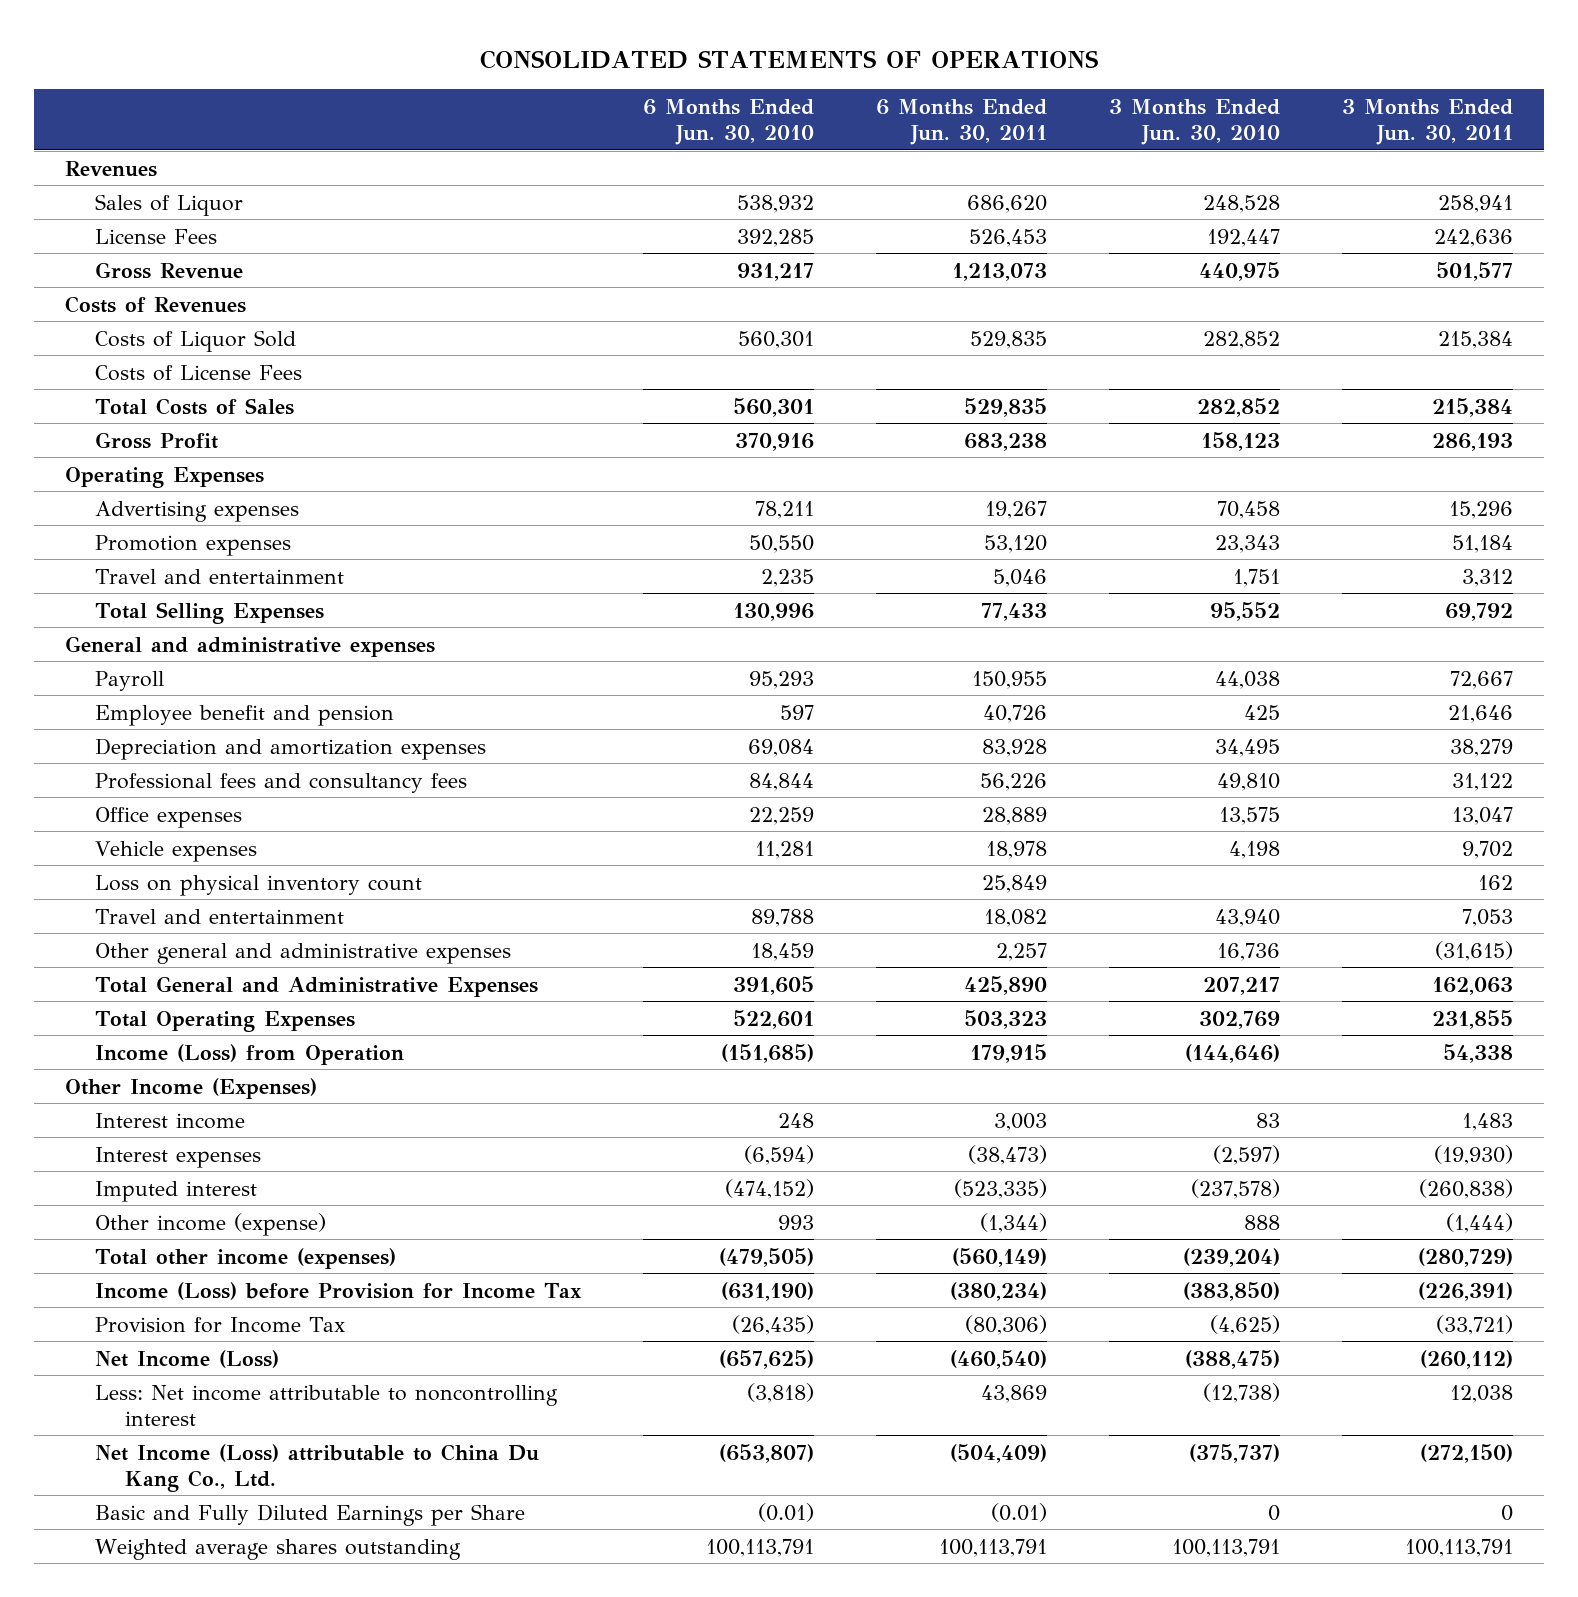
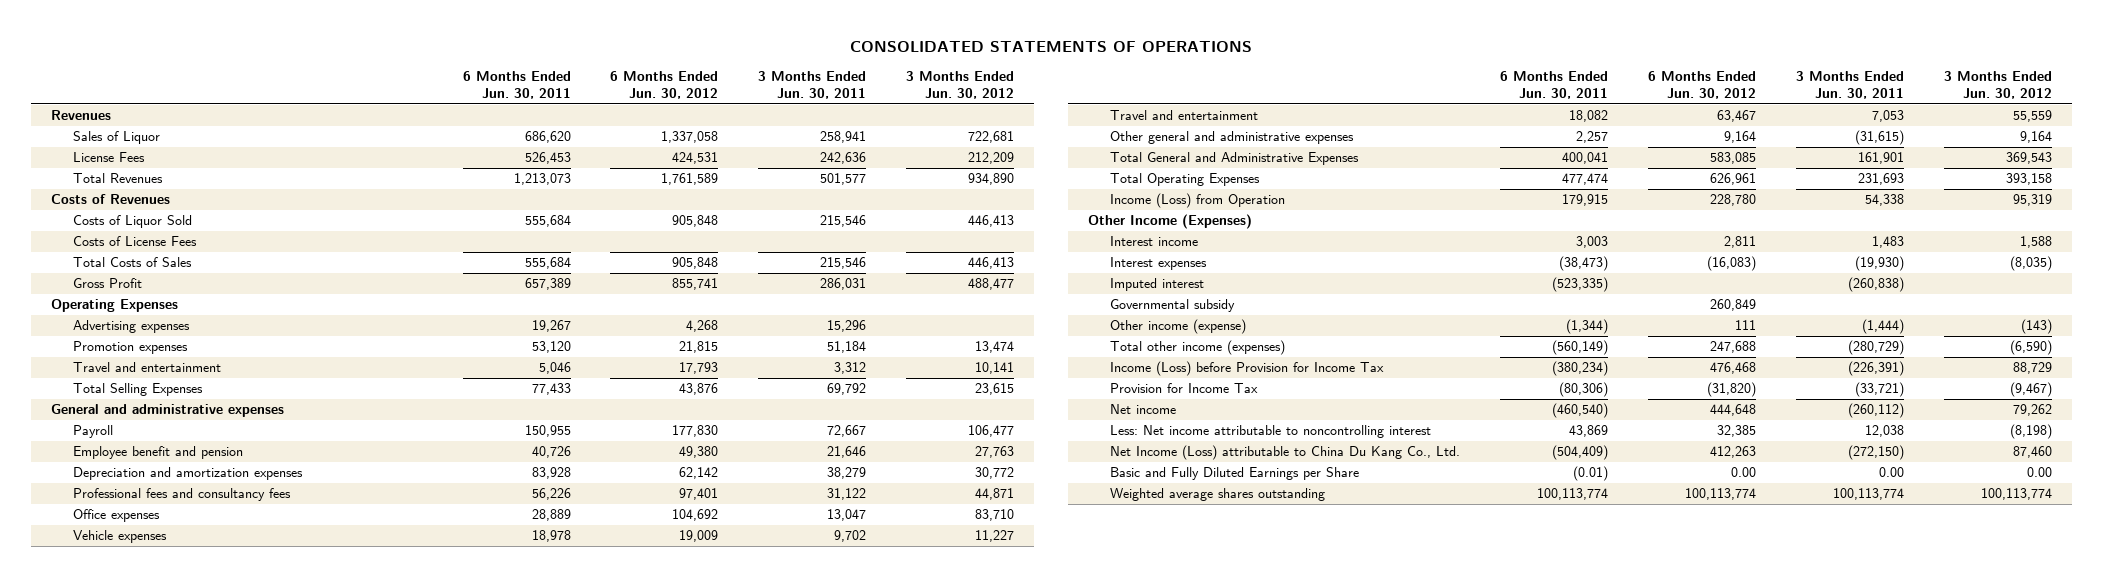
[643,98,815,145] 6 Months Ended Jun. 30, 2010 -> none
[1109,98,1281,145] 3 Months Ended Jun. 30, 2010 -> none
none -> [610,71,719,99] 6 Months Ended Jun. 30, 2012
none -> [906,71,1015,99] 3 Months Ended Jun. 30, 2012
[95,261,244,279] Gross Revenue -> [72,173,163,184] Total Revenues
[970,330,1048,349] 529,835 -> [524,215,571,228] 555,684
[1437,330,1513,349] 215,384 -> [820,215,867,228] 215,546
[964,397,1048,417] 529,835 -> [524,257,571,270] 555,684
[1431,397,1513,417] 215,384 -> [820,257,867,270] 215,546
[964,432,1048,451] 683,238 -> [524,278,571,291] 657,389
[1431,432,1513,451] 286,193 -> [820,278,867,291] 286,031
[95,874,423,896] Loss on physical inventory count -> none
[964,975,1048,995] 425,890 -> [1562,152,1609,165] 400,041
[1431,976,1513,995] 162,063 -> [1857,152,1904,165] 161,901
[964,1009,1048,1029] 503,323 -> [1562,173,1609,186] 477,474
[1431,1009,1513,1029] 231,855 -> [1857,173,1904,186] 231,693
none -> [1110,299,1236,313] Governmental subsidy
[95,1349,280,1368] Net Income (Loss) -> [1110,404,1177,415] Net income
[1500,1504,1513,1521] 0 -> [1878,467,1904,478] 0.00
[939,1538,1048,1557] 100,113,791 -> [1537,488,1609,501] 100,113,774
[1404,1538,1513,1557] 100,113,791 -> [1832,488,1904,501] 100,113,774

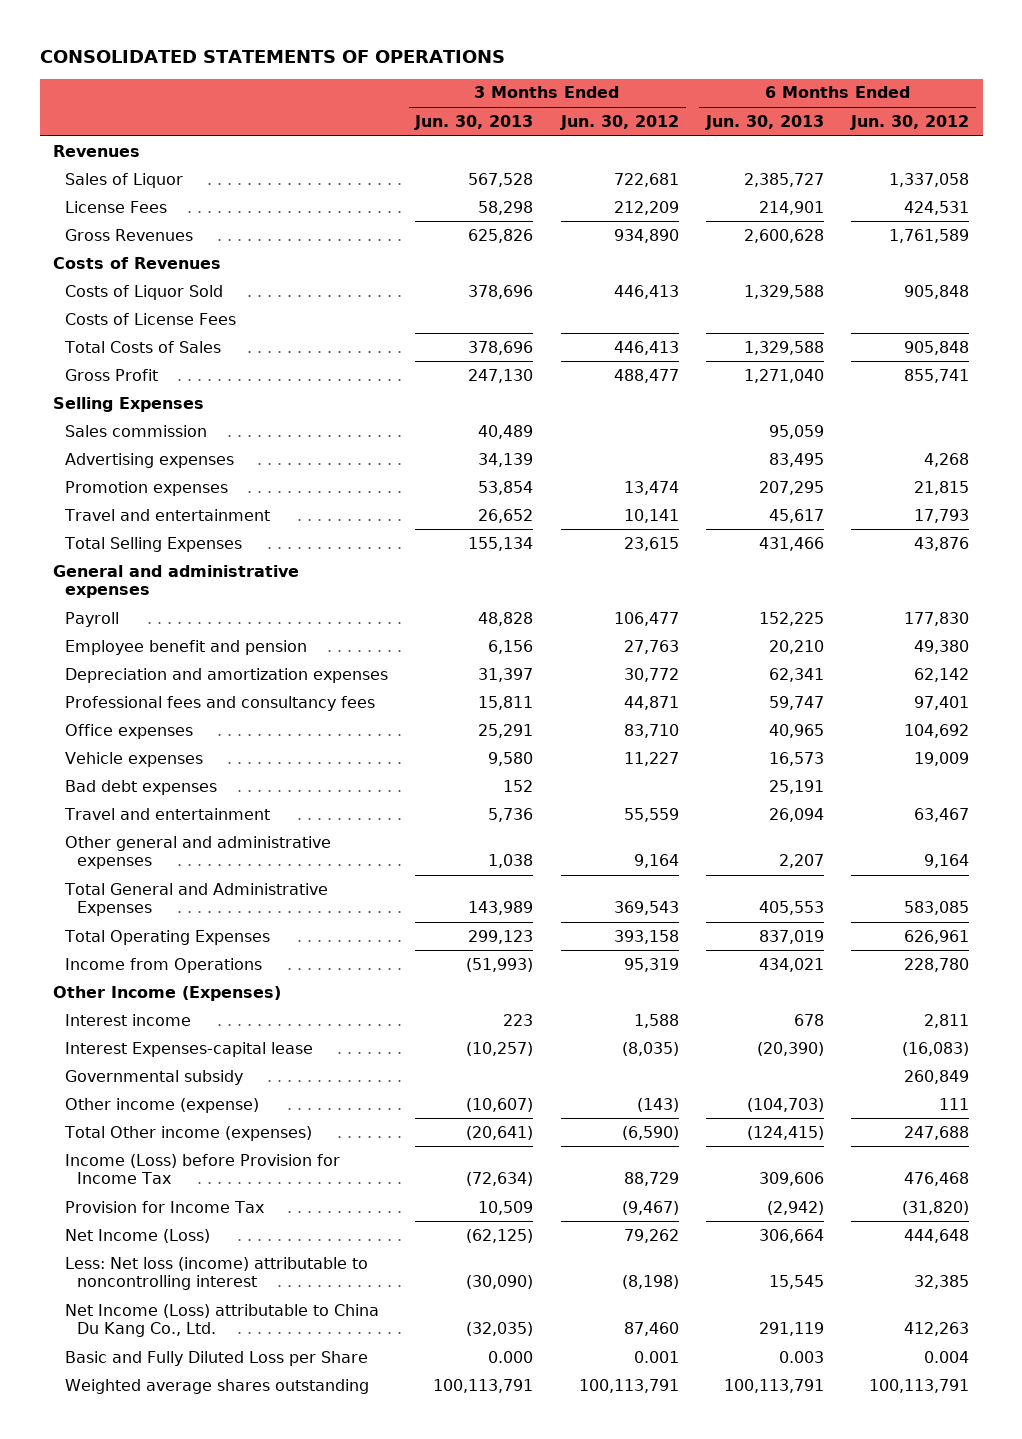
[462,71,571,99] 6 Months Ended Jun. 30, 2011 -> none
[758,71,867,99] 3 Months Ended Jun. 30, 2011 -> none
none -> [414,114,534,130] Jun. 30, 2013
none -> [705,114,825,130] Jun. 30, 2013
[72,173,163,184] Total Revenues -> [65,228,194,241] Gross Revenues
[50,299,178,313] Operating Expenses -> none
none -> [53,396,205,412] Selling Expenses
none -> [65,424,208,437] Sales commission
none -> [65,779,218,795] Bad debt expenses
[1110,193,1286,209] Income (Loss) from Operation -> [65,957,263,973] Income from Operations
[1110,278,1205,292] Imputed interest -> none
[1110,257,1208,271] Interest expenses -> [65,1041,314,1057] Interest Expenses-capital lease
[1110,340,1286,356] Total other income (expenses) -> [64,1125,313,1141] Total Other income (expenses)
[1110,404,1177,415] Net income -> [65,1228,211,1243] Net Income (Loss)
[1110,425,1432,439] Less: Net income attributable to noncontrolling interest -> [65,1256,369,1291] Less: Net loss (income) attributable to noncontrolling interest
[1110,467,1360,481] Basic and Fully Diluted Earnings per Share -> [65,1350,369,1366] Basic and Fully Diluted Loss per Share
[1730,467,1756,478] 0.00 -> [924,1350,970,1363] 0.004
[2026,467,2052,478] 0.00 -> [633,1350,679,1363] 0.001
[1684,488,1756,501] 100,113,774 -> [869,1378,970,1393] 100,113,791
[1980,488,2052,501] 100,113,774 -> [578,1378,679,1393] 100,113,791

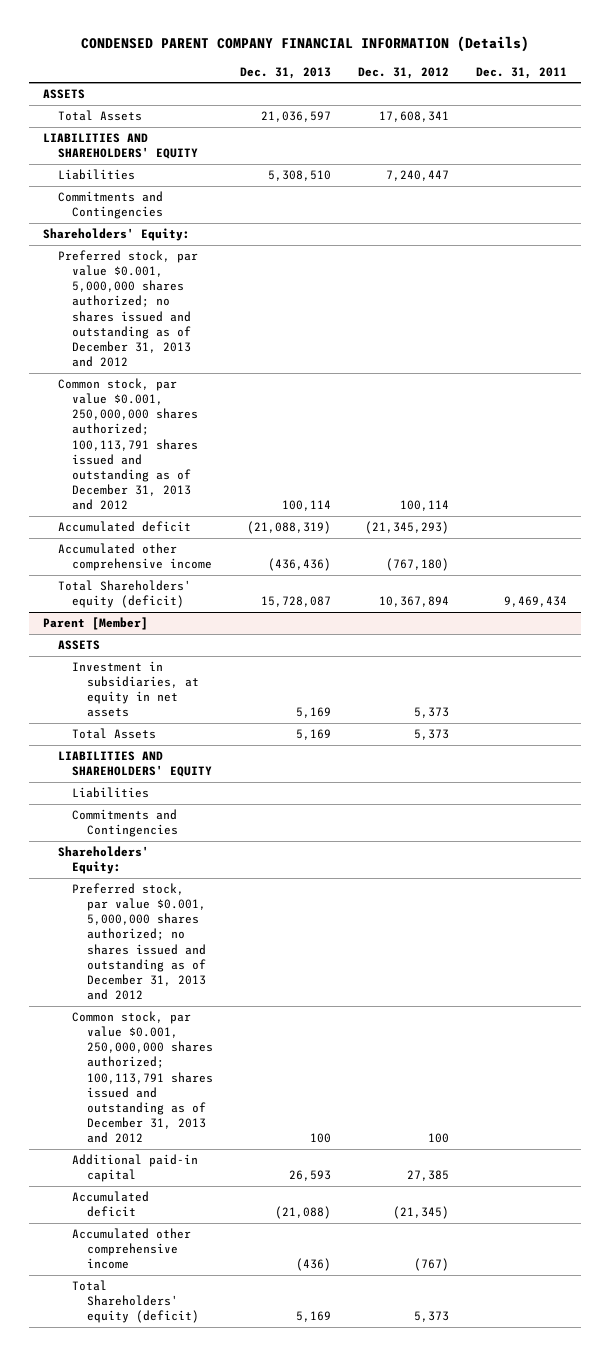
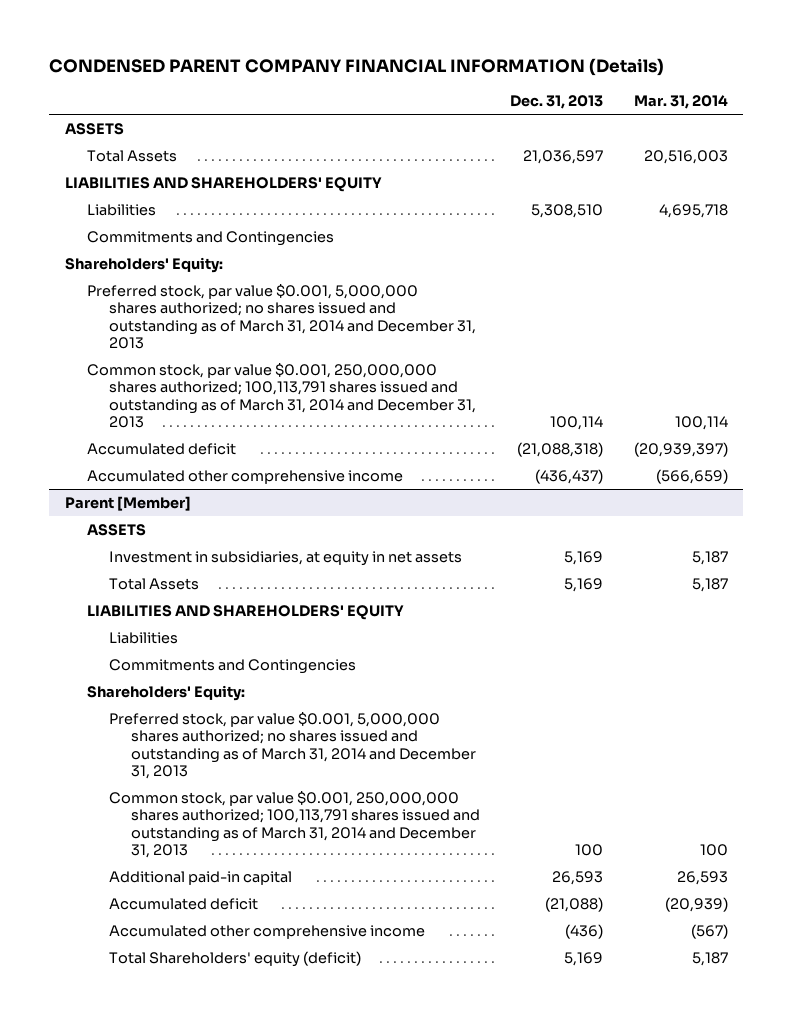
[358,66,450,79] Dec. 31, 2012 -> none
[476,66,568,79] Dec. 31, 2011 -> none
none -> [633,94,728,109] Mar. 31, 2014
[57,580,191,609] Total Shareholders' equity (deficit) -> none
[57,250,198,367] Preferred stock, par value $0.001, 5,000,000 shares authorized; no shares issued and outstanding as of December 31, 2013 and 2012 -> [86,284,477,350] Preferred stock, par value $0.001, 5,000,000 shares authorized; no shares issued and outstanding as of March 31, 2014 and December 31, 2013
[57,378,199,510] Common stock, par value $0.001, 250,000,000 shares authorized; 100,113,791 shares issued and outstanding as of December 31, 2013 and 2012 -> [86,363,477,429] Common stock, par value $0.001, 250,000,000 shares authorized; 100,113,791 shares issued and outstanding as of March 31, 2014 and December 31, 2013
[247,521,332,535] (21,088,319) -> [517,442,604,458] (21,088,318)
[268,558,332,572] (436,436) -> [535,469,604,485] (436,437)
[72,883,206,1000] Preferred stock, par value $0.001, 5,000,000 shares authorized; no shares issued and outstanding as of December 31, 2013 and 2012 -> [109,712,477,780] Preferred stock, par value $0.001, 5,000,000 shares authorized; no shares issued and outstanding as of March 31, 2014 and December 31, 2013
[72,1011,213,1143] Common stock, par value $0.001, 250,000,000 shares authorized; 100,113,791 shares issued and outstanding as of December 31, 2013 and 2012 -> [109,791,481,859] Common stock, par value $0.001, 250,000,000 shares authorized; 100,113,791 shares issued and outstanding as of March 31, 2014 and December 31, 2013

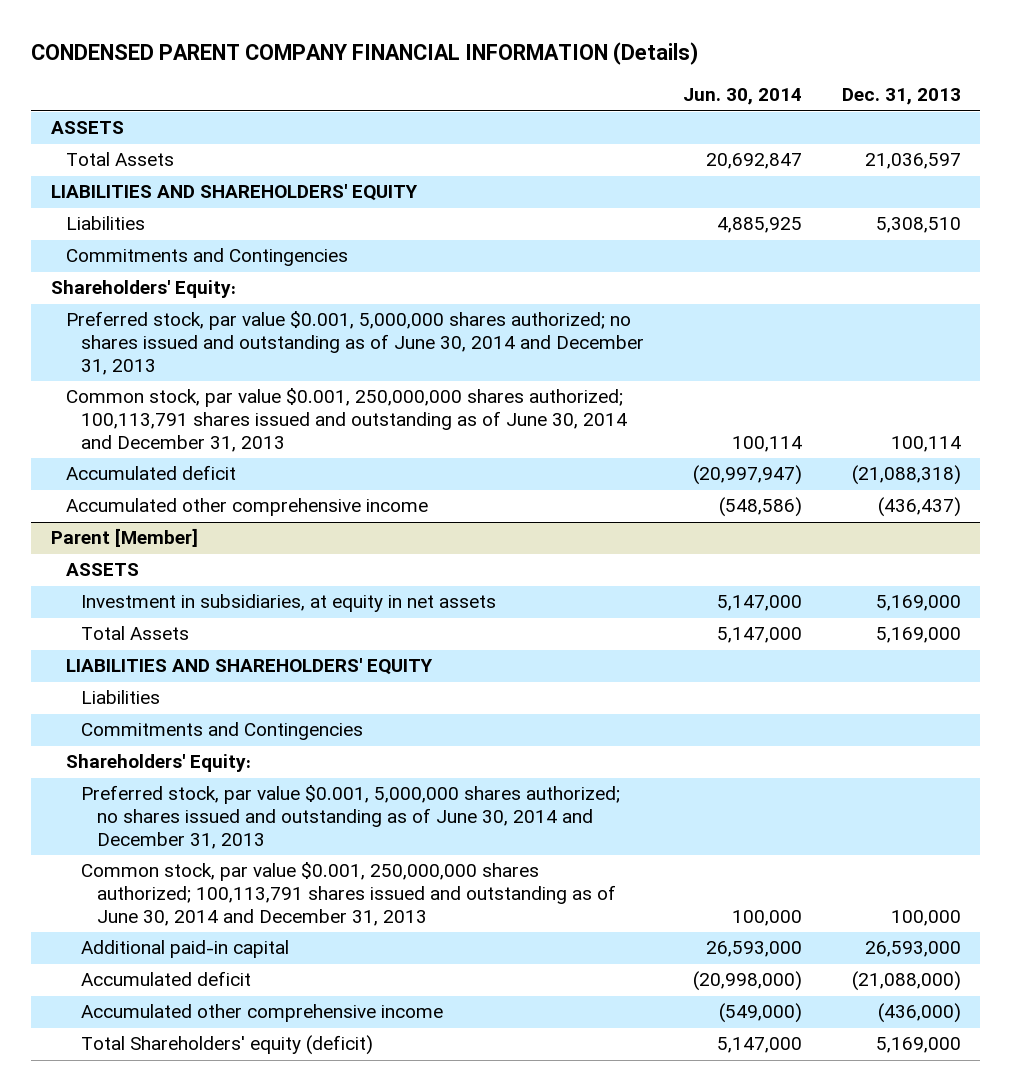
[633,94,728,109] Mar. 31, 2014 -> none
none -> [683,88,803,106] Jun. 30, 2014
[86,284,477,350] Preferred stock, par value $0.001, 5,000,000 shares authorized; no shares issued and outstanding as of March 31, 2014 and December 31, 2013 -> [65,311,645,375] Preferred stock, par value $0.001, 5,000,000 shares authorized; no shares issued and outstanding as of June 30, 2014 and December 31, 2013
[86,363,477,429] Common stock, par value $0.001, 250,000,000 shares authorized; 100,113,791 shares issued and outstanding as of March 31, 2014 and December 31, 2013 -> [65,388,628,452] Common stock, par value $0.001, 250,000,000 shares authorized; 100,113,791 shares issued and outstanding as of June 30, 2014 and December 31, 2013
[564,551,604,566] 5,169 -> [875,595,961,612] 5,169,000
[564,578,604,593] 5,169 -> [875,627,961,644] 5,169,000
[109,712,477,780] Preferred stock, par value $0.001, 5,000,000 shares authorized; no shares issued and outstanding as of March 31, 2014 and December 31, 2013 -> [81,785,621,849] Preferred stock, par value $0.001, 5,000,000 shares authorized; no shares issued and outstanding as of June 30, 2014 and December 31, 2013
[109,791,481,859] Common stock, par value $0.001, 250,000,000 shares authorized; 100,113,791 shares issued and outstanding as of March 31, 2014 and December 31, 2013 -> [81,862,616,926] Common stock, par value $0.001, 250,000,000 shares authorized; 100,113,791 shares issued and outstanding as of June 30, 2014 and December 31, 2013
[575,844,604,857] 100 -> [890,909,961,926] 100,000
[552,871,604,886] 26,593 -> [864,941,961,958] 26,593,000
[545,897,604,913] (21,088) -> [851,971,961,992] (21,088,000)
[565,924,604,940] (436) -> [877,1003,961,1024] (436,000)
[564,952,604,967] 5,169 -> [875,1037,961,1054] 5,169,000

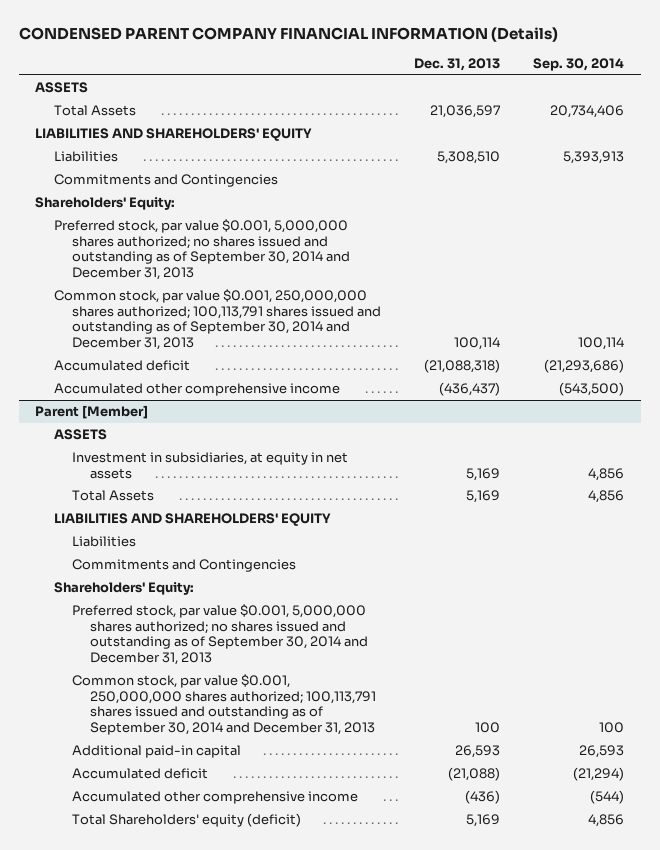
[683,88,803,106] Jun. 30, 2014 -> none
none -> [533,58,625,72] Sep. 30, 2014
[65,311,645,375] Preferred stock, par value $0.001, 5,000,000 shares authorized; no shares issued and outstanding as of June 30, 2014 and December 31, 2013 -> [53,219,351,281] Preferred stock, par value $0.001, 5,000,000 shares authorized; no shares issued and outstanding as of September 30, 2014 and December 31, 2013
[65,388,628,452] Common stock, par value $0.001, 250,000,000 shares authorized; 100,113,791 shares issued and outstanding as of June 30, 2014 and December 31, 2013 -> [53,289,382,351] Common stock, par value $0.001, 250,000,000 shares authorized; 100,113,791 shares issued and outstanding as of September 30, 2014 and December 31, 2013
[875,595,961,612] 5,169,000 -> [466,467,501,481] 5,169
[875,627,961,644] 5,169,000 -> [466,490,501,504] 5,169
[81,785,621,849] Preferred stock, par value $0.001, 5,000,000 shares authorized; no shares issued and outstanding as of June 30, 2014 and December 31, 2013 -> [72,604,369,666] Preferred stock, par value $0.001, 5,000,000 shares authorized; no shares issued and outstanding as of September 30, 2014 and December 31, 2013
[81,862,616,926] Common stock, par value $0.001, 250,000,000 shares authorized; 100,113,791 shares issued and outstanding as of June 30, 2014 and December 31, 2013 -> [72,674,377,736] Common stock, par value $0.001, 250,000,000 shares authorized; 100,113,791 shares issued and outstanding as of September 30, 2014 and December 31, 2013
[890,909,961,926] 100,000 -> [475,722,501,734] 100
[864,941,961,958] 26,593,000 -> [455,745,501,759] 26,593
[851,971,961,992] (21,088,000) -> [448,767,501,782] (21,088)
[877,1003,961,1024] (436,000) -> [465,790,501,805] (436)
[875,1037,961,1054] 5,169,000 -> [466,814,501,828] 5,169

